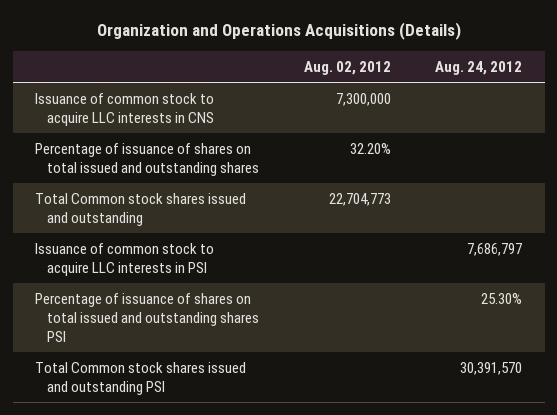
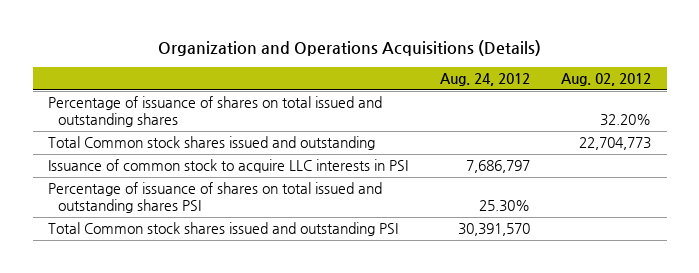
[35,92,215,126] Issuance of common stock to acquire LLC interests in CNS -> none

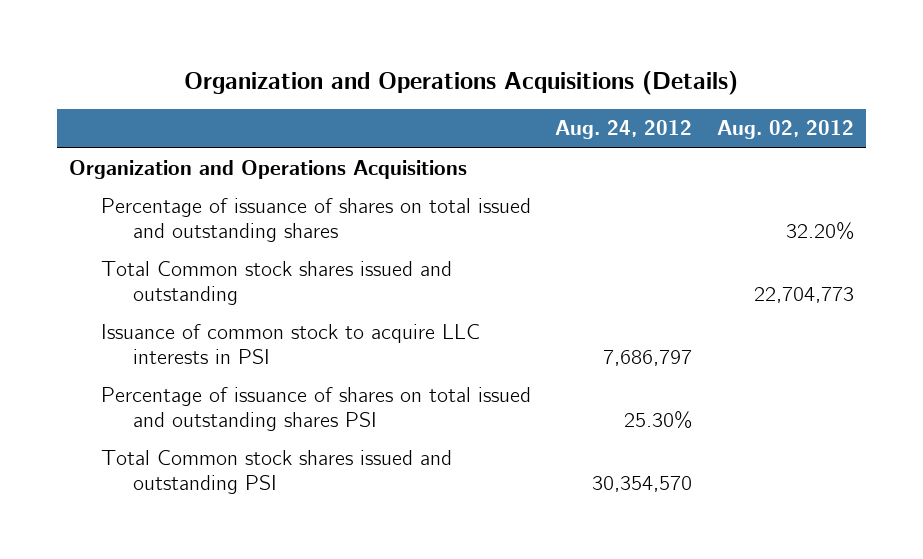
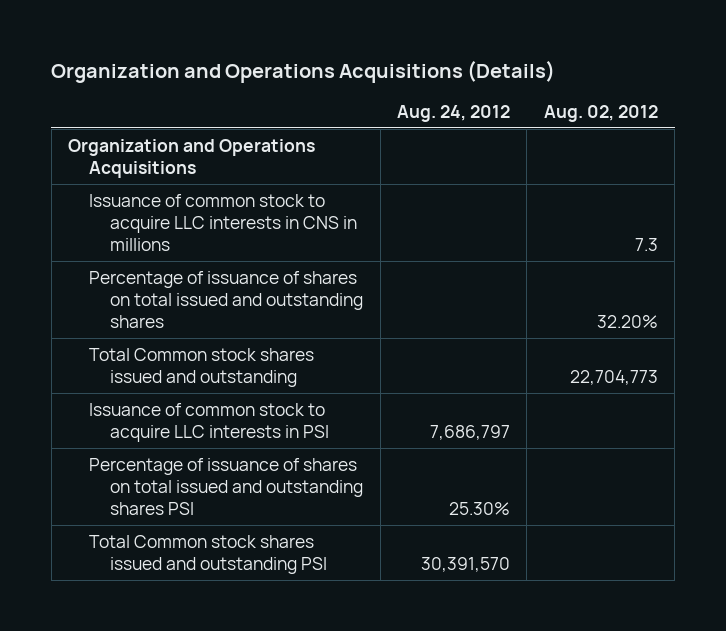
none -> [89,193,358,251] Issuance of common stock to acquire LLC interests in CNS in millions
[592,475,693,492] 30,354,570 -> [421,556,511,572] 30,391,570

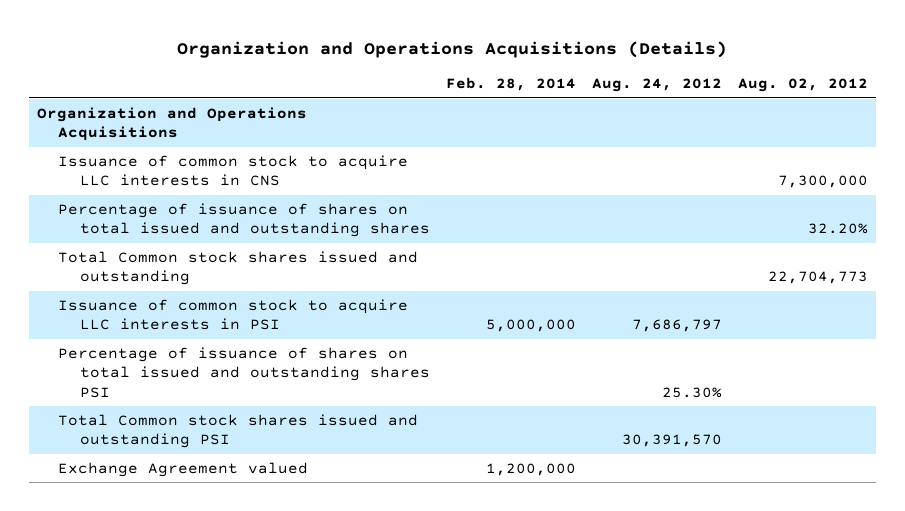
none -> [445,77,576,92] Feb. 28, 2014
[89,193,358,251] Issuance of common stock to acquire LLC interests in CNS in millions -> [58,154,409,187] Issuance of common stock to acquire LLC interests in CNS
[634,237,658,251] 7.3 -> [777,175,868,189] 7,300,000
none -> [58,461,309,477] Exchange Agreement valued

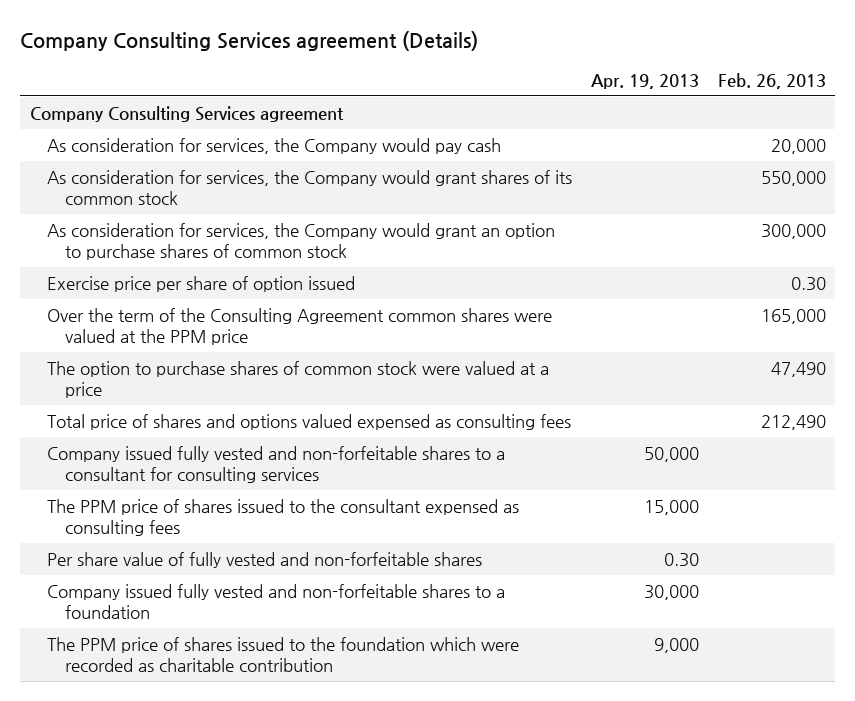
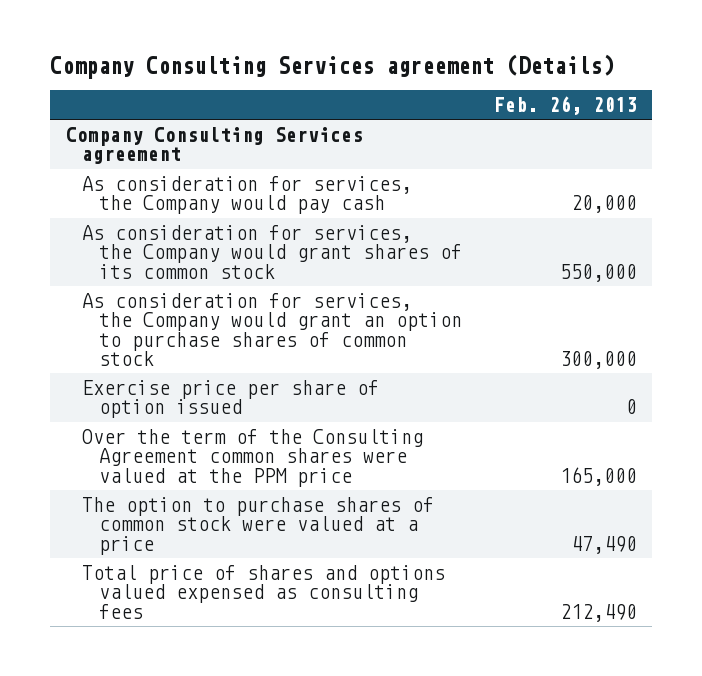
[590,73,699,89] Apr. 19, 2013 -> none
[790,276,826,291] 0.30 -> [625,399,637,415] 0
[47,445,506,483] Company issued fully vested and non-forfeitable shares to a consultant for consulting services -> none
[47,498,520,536] The PPM price of shares issued to the consultant expensed as consulting fees -> none
[47,551,483,568] Per share value of fully vested and non-forfeitable shares -> none
[47,583,506,619] Company issued fully vested and non-forfeitable shares to a foundation -> none
[47,636,520,672] The PPM price of shares issued to the foundation which were recorded as charitable contribution -> none

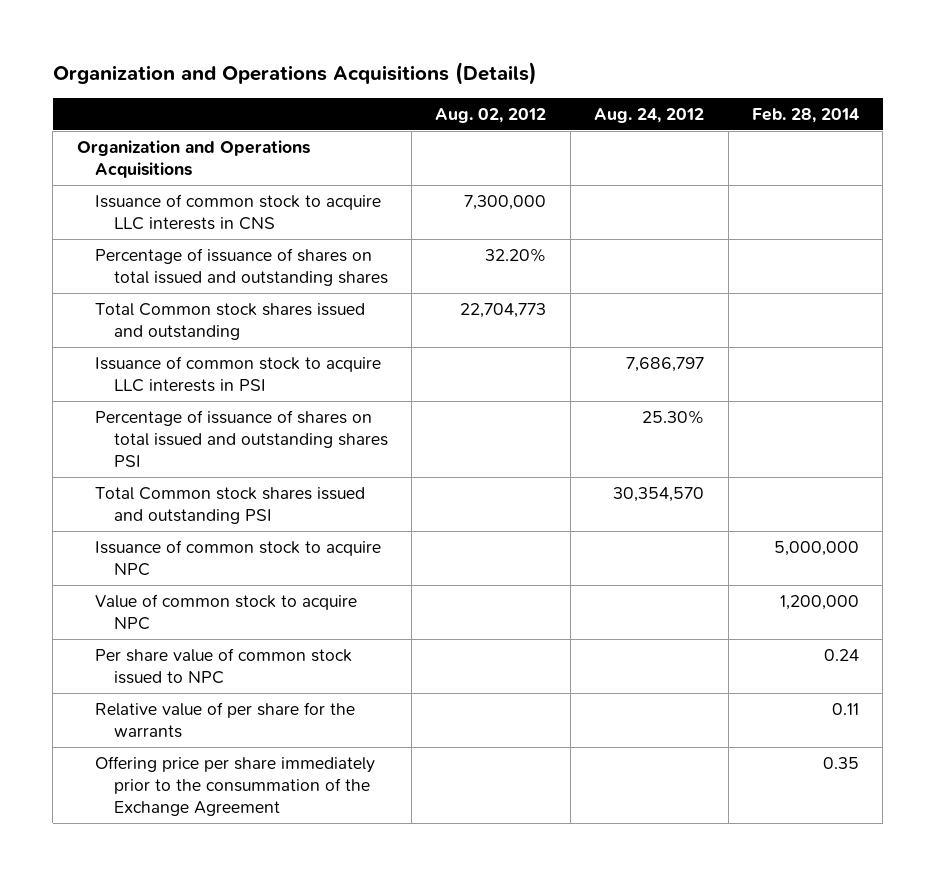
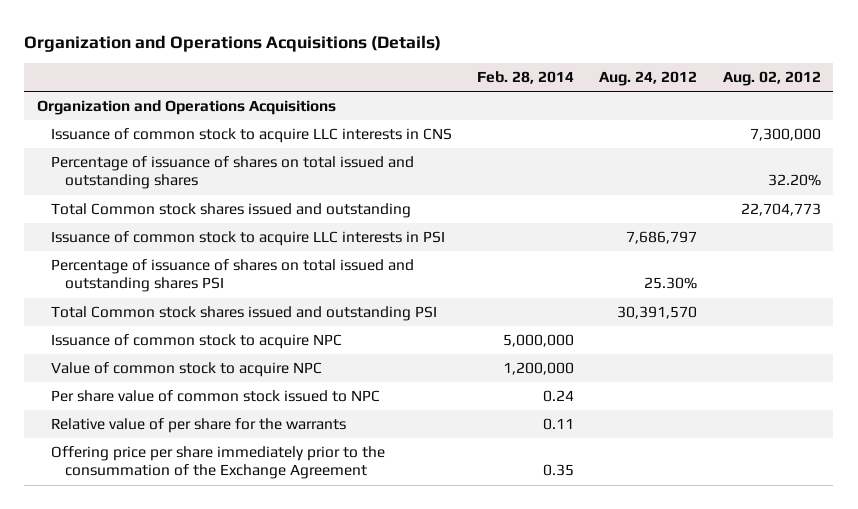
[613,487,705,503] 30,354,570 -> [617,306,698,320] 30,391,570

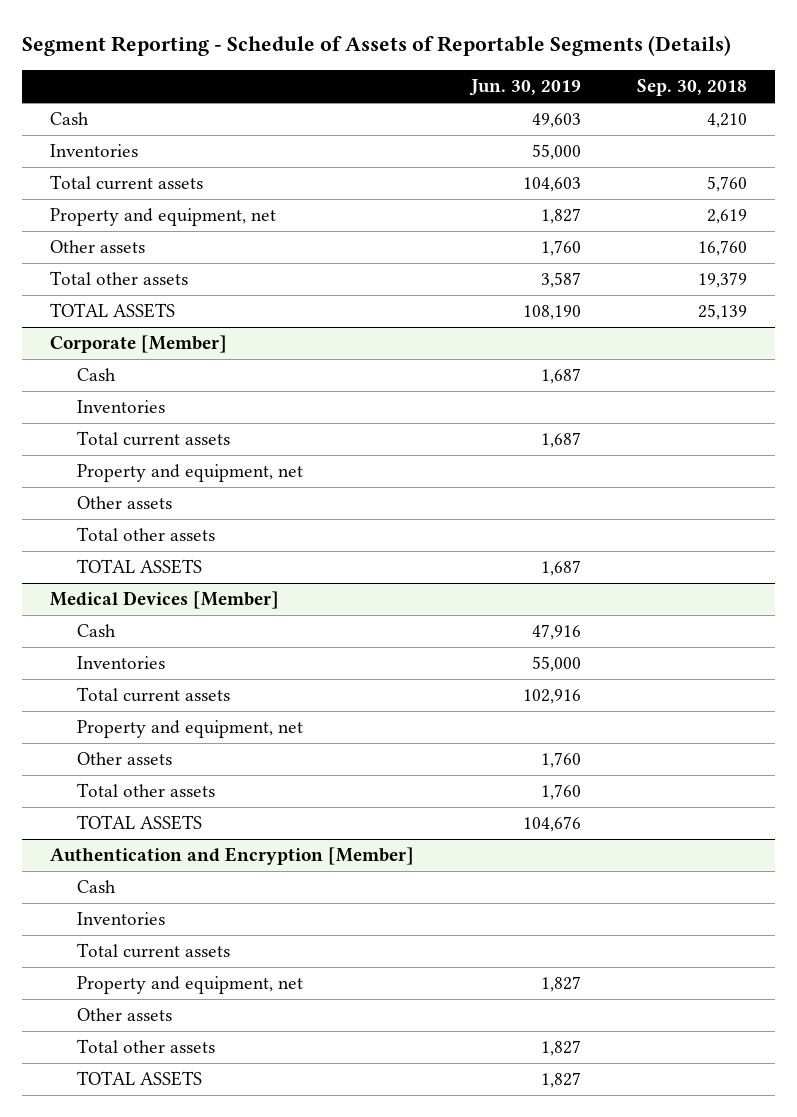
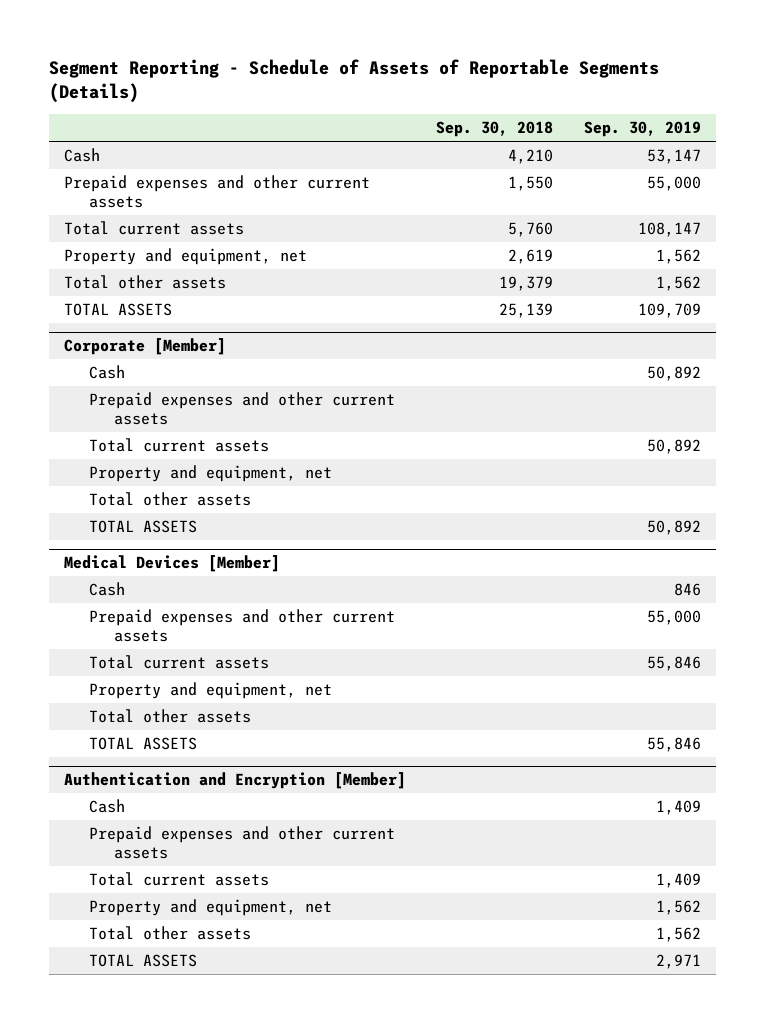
[468,79,581,97] Jun. 30, 2019 -> none
none -> [583,121,701,138] Sep. 30, 2019
[50,144,139,158] Inventories -> none
none -> [64,175,371,208] Prepaid expenses and other current assets
[50,240,146,254] Other assets -> none
[77,400,166,414] Inventories -> none
none -> [89,392,396,425] Prepaid expenses and other current assets
[77,496,173,510] Other assets -> none
[77,656,166,670] Inventories -> none
none -> [89,609,396,642] Prepaid expenses and other current assets
[77,752,173,766] Other assets -> none
[77,912,166,926] Inventories -> none
none -> [89,826,396,859] Prepaid expenses and other current assets
[77,1008,173,1022] Other assets -> none

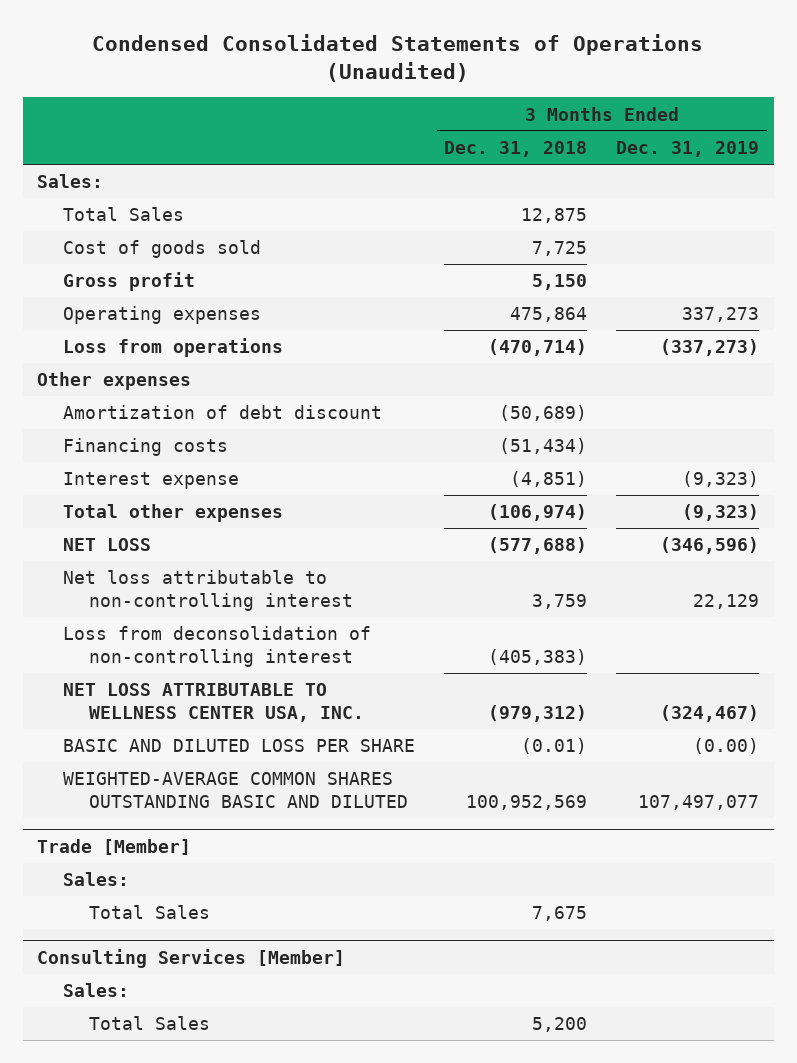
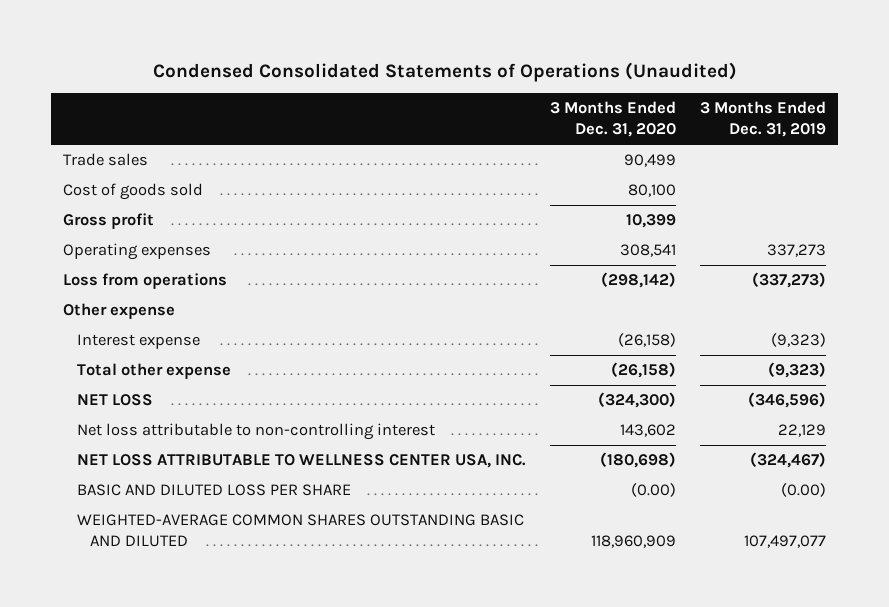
[444,141,588,158] Dec. 31, 2018 -> none
none -> [549,101,676,138] 3 Months Ended Dec. 31, 2020
[37,174,104,189] Sales: -> none
[63,207,185,222] Total Sales -> [63,153,149,167] Trade sales
[63,405,383,420] Amortization of debt discount -> none
[63,438,229,457] Financing costs -> none
[37,372,192,391] Other expenses -> [63,303,176,320] Other expense
[63,504,284,523] Total other expenses -> [76,363,231,380] Total other expense
[63,626,372,667] Loss from deconsolidation of non-controlling interest -> none
[37,838,192,855] Trade [Member] -> none
[63,872,130,887] Sales: -> none
[89,905,211,920] Total Sales -> none
[37,948,346,968] Consulting Services [Member] -> none
[63,983,130,998] Sales: -> none
[89,1016,211,1031] Total Sales -> none

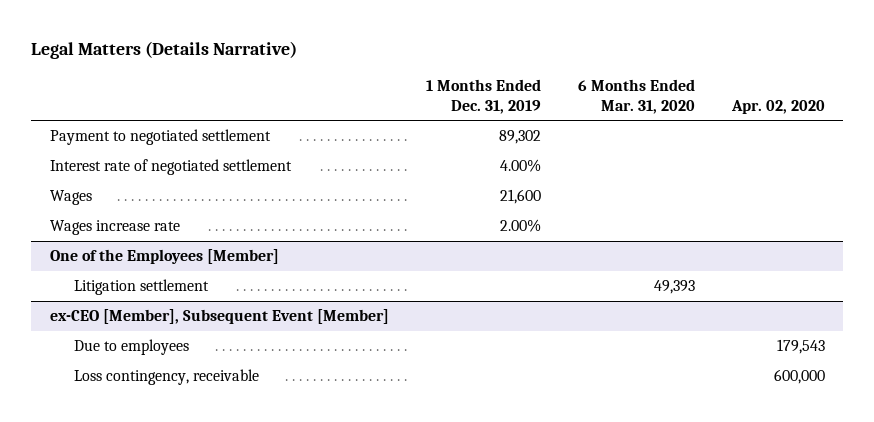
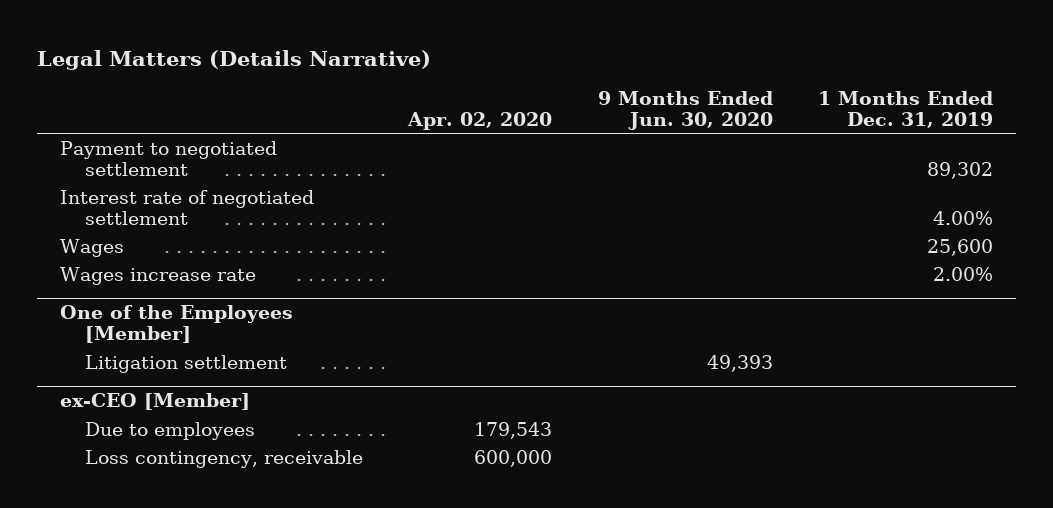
[577,79,695,114] 6 Months Ended Mar. 31, 2020 -> none
none -> [597,90,773,130] 9 Months Ended Jun. 30, 2020
[499,189,541,205] 21,600 -> [927,238,994,256] 25,600
[49,309,389,325] ex-CEO [Member], Subsequent Event [Member] -> [59,393,250,411] ex-CEO [Member]

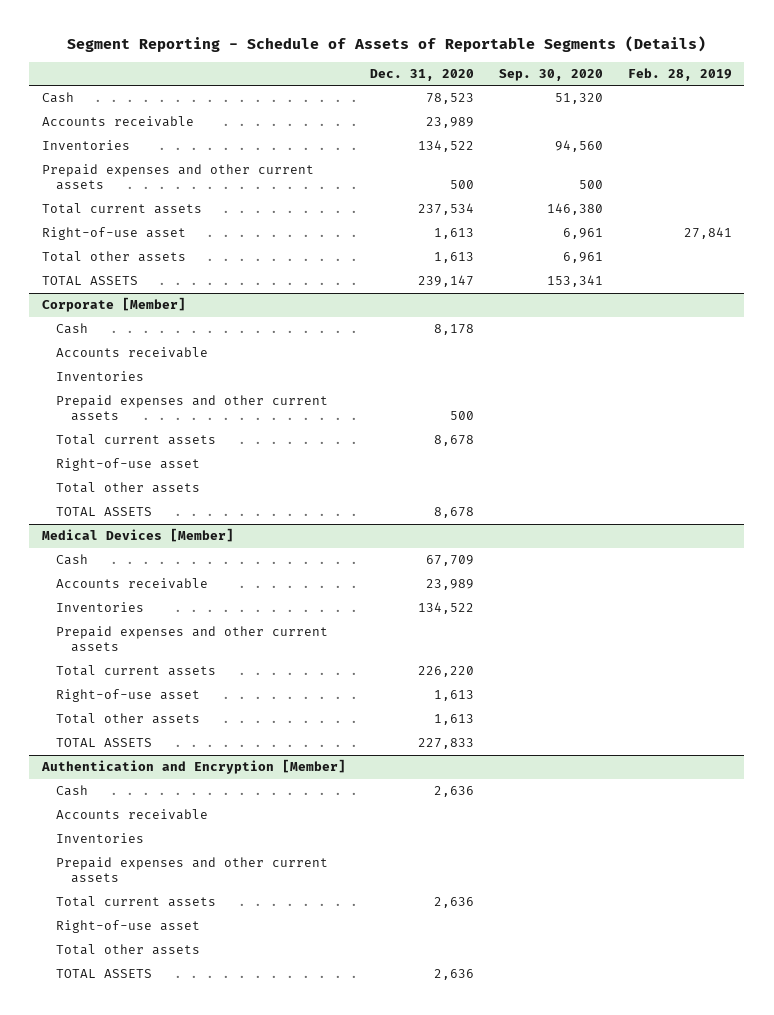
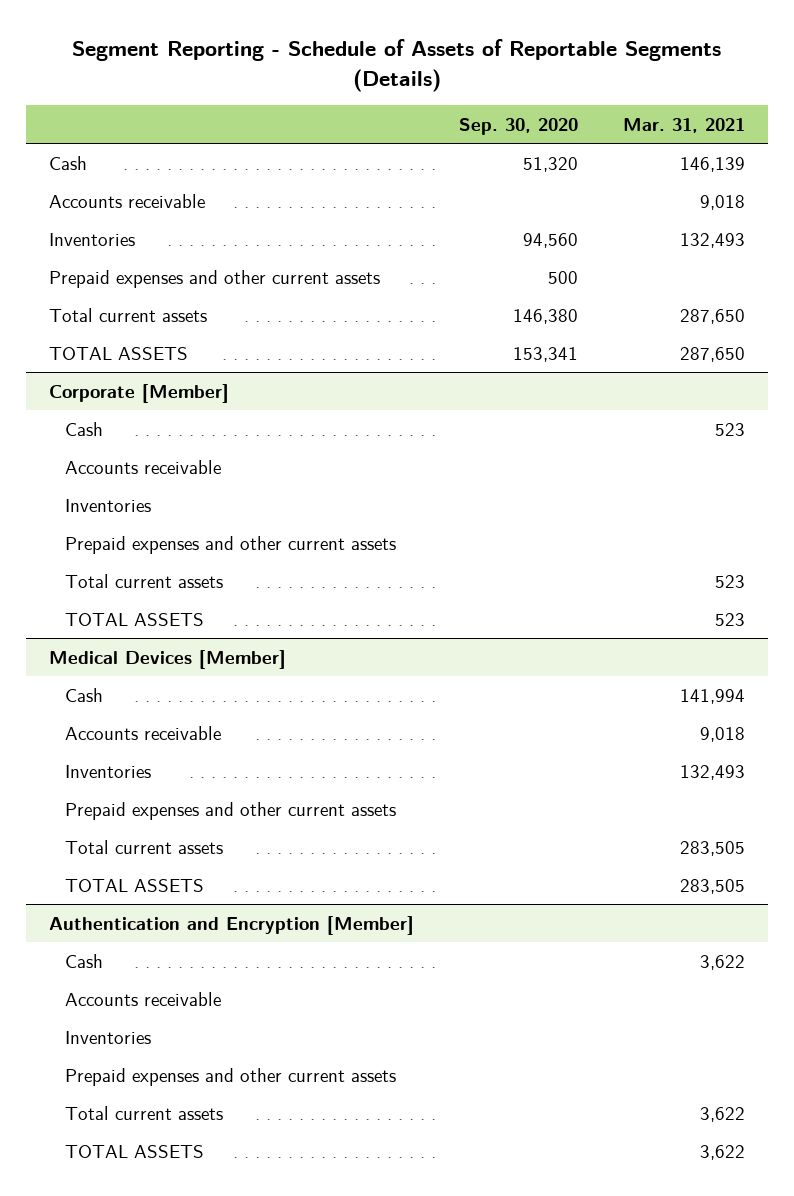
[370,68,475,81] Dec. 31, 2020 -> none
[627,67,732,81] Feb. 28, 2019 -> none
none -> [623,117,746,133] Mar. 31, 2021
[41,227,186,241] Right-of-use asset -> none
[41,251,186,263] Total other assets -> none
[56,458,201,472] Right-of-use asset -> none
[56,482,201,494] Total other assets -> none
[56,689,201,703] Right-of-use asset -> none
[56,713,201,725] Total other assets -> none
[56,920,201,934] Right-of-use asset -> none
[56,944,201,956] Total other assets -> none

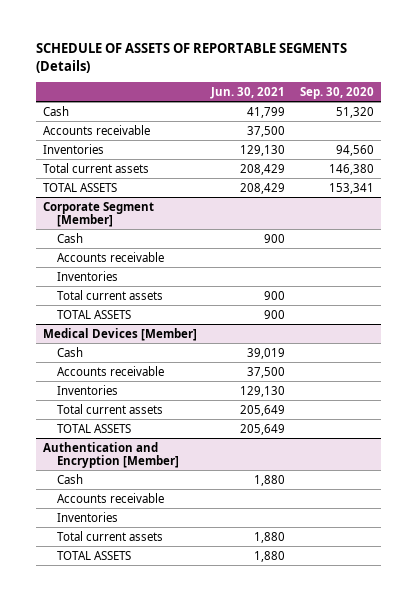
[72,38,722,92] Segment Reporting - Schedule of Assets of Reportable Segments (Details) -> [35,43,347,73] SCHEDULE OF ASSETS OF REPORTABLE SEGMENTS (Details)
[623,117,746,133] Mar. 31, 2021 -> none
none -> [210,86,286,99] Jun. 30, 2021
[48,269,380,288] Prepaid expenses and other current assets -> none
[48,383,229,403] Corporate [Member] -> [43,201,155,227] Corporate Segment [Member]
[65,535,397,554] Prepaid expenses and other current assets -> none
[65,801,397,820] Prepaid expenses and other current assets -> none
[65,1067,397,1086] Prepaid expenses and other current assets -> none

